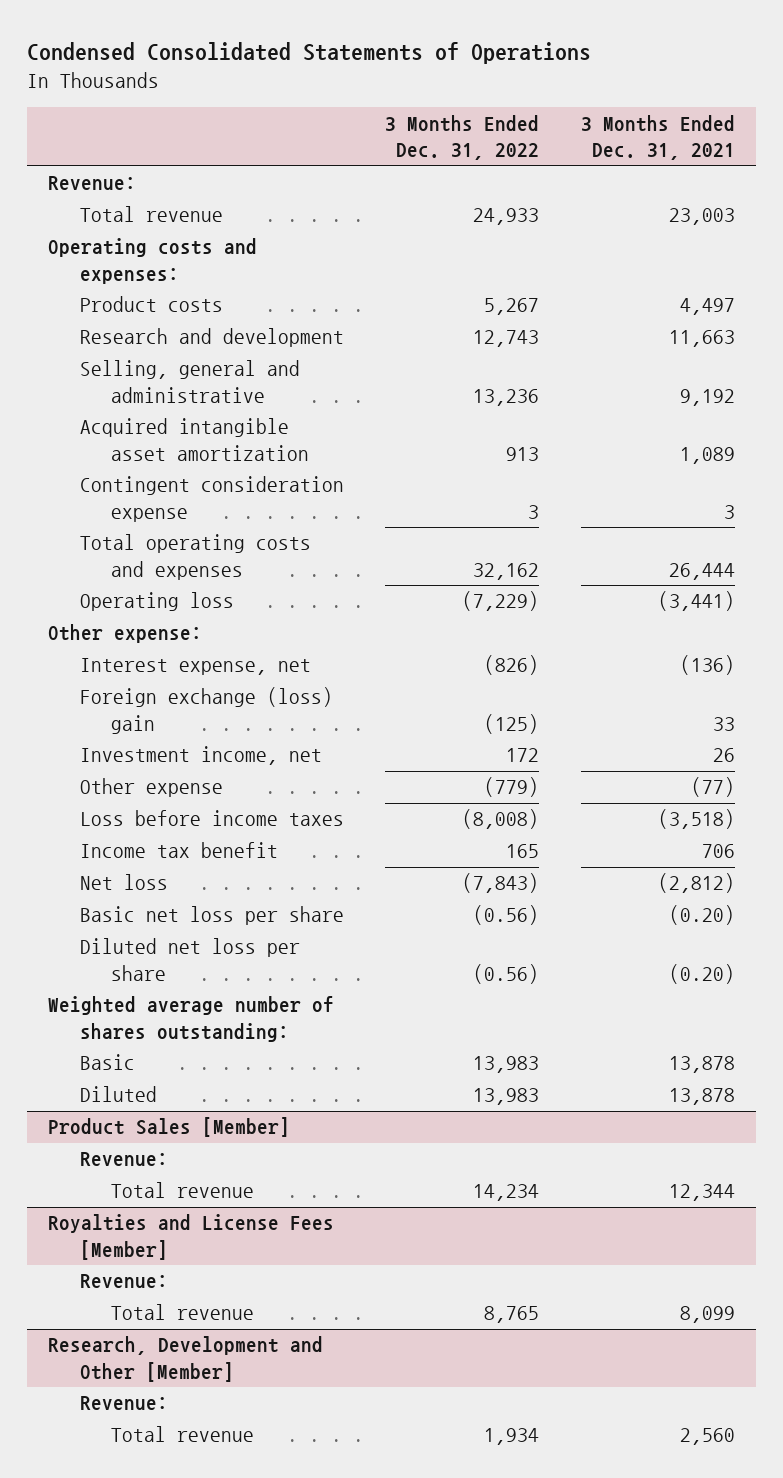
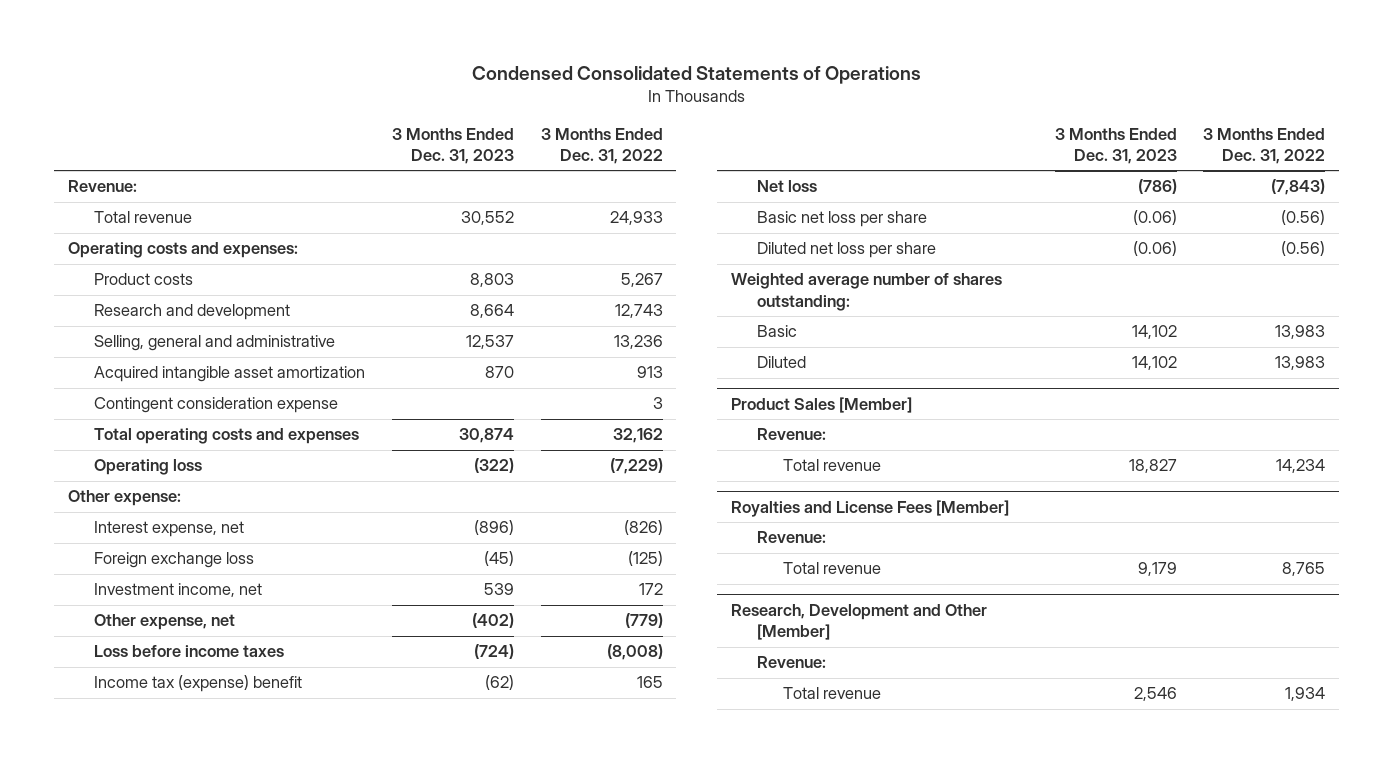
[581,114,736,161] 3 Months Ended Dec. 31, 2021 -> none
none -> [391,127,514,164] 3 Months Ended Dec. 31, 2023
[79,687,333,734] Foreign exchange (loss) gain -> [93,552,254,569] Foreign exchange loss
[79,778,223,798] Other expense -> [93,614,235,631] Other expense, net
[79,842,278,859] Income tax benefit -> [93,675,302,693] Income tax (expense) benefit

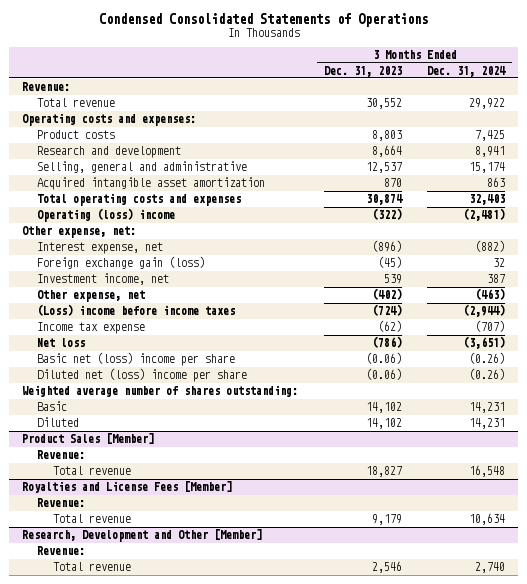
[540,127,663,164] 3 Months Ended Dec. 31, 2022 -> none
none -> [427,65,507,77] Dec. 31, 2024
[93,397,338,414] Contingent consideration expense -> none
[93,459,202,476] Operating loss -> [37,208,176,223] Operating (loss) income
[67,490,181,507] Other expense: -> [22,226,137,239] Other expense, net:
[93,552,254,569] Foreign exchange loss -> [37,256,206,270] Foreign exchange gain (loss)
[93,645,284,658] Loss before income taxes -> [37,304,236,317] (Loss) income before income taxes
[93,675,302,693] Income tax (expense) benefit -> [37,322,146,335] Income tax expense
[756,211,927,228] Basic net loss per share -> [37,352,236,367] Basic net (loss) income per share
[756,242,936,259] Diluted net loss per share -> [37,368,248,383] Diluted net (loss) income per share

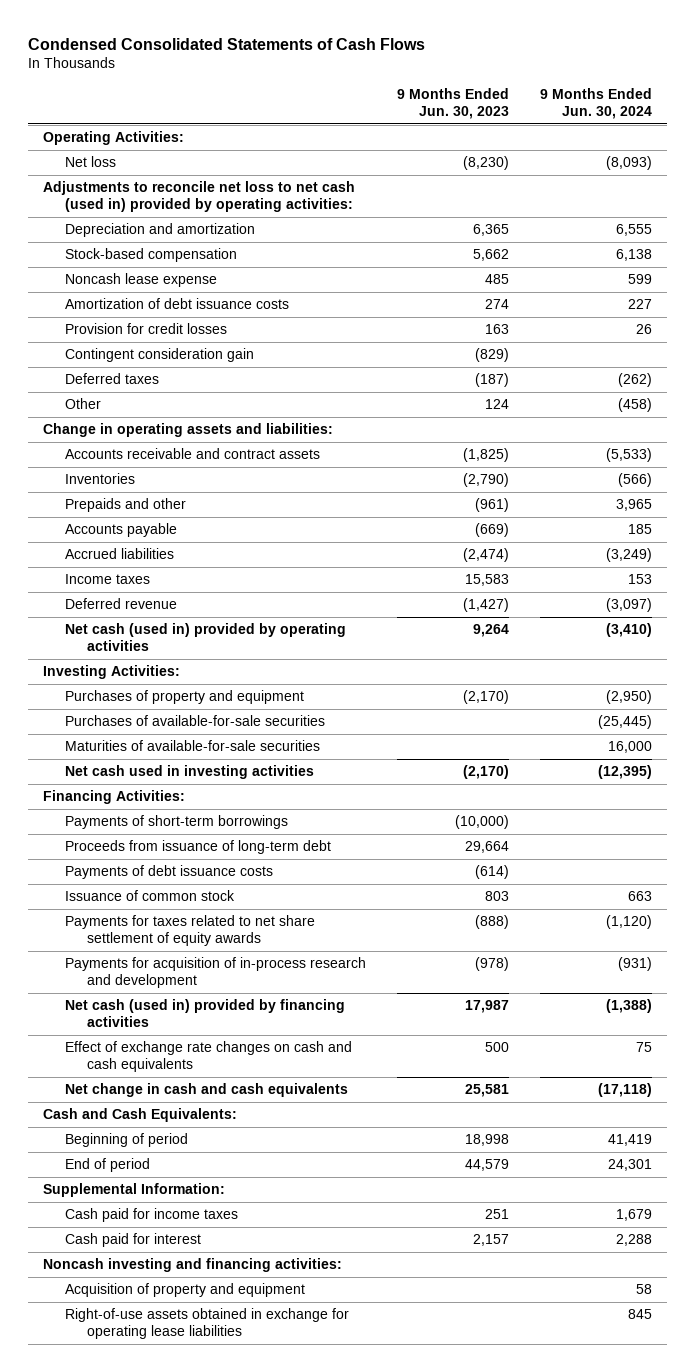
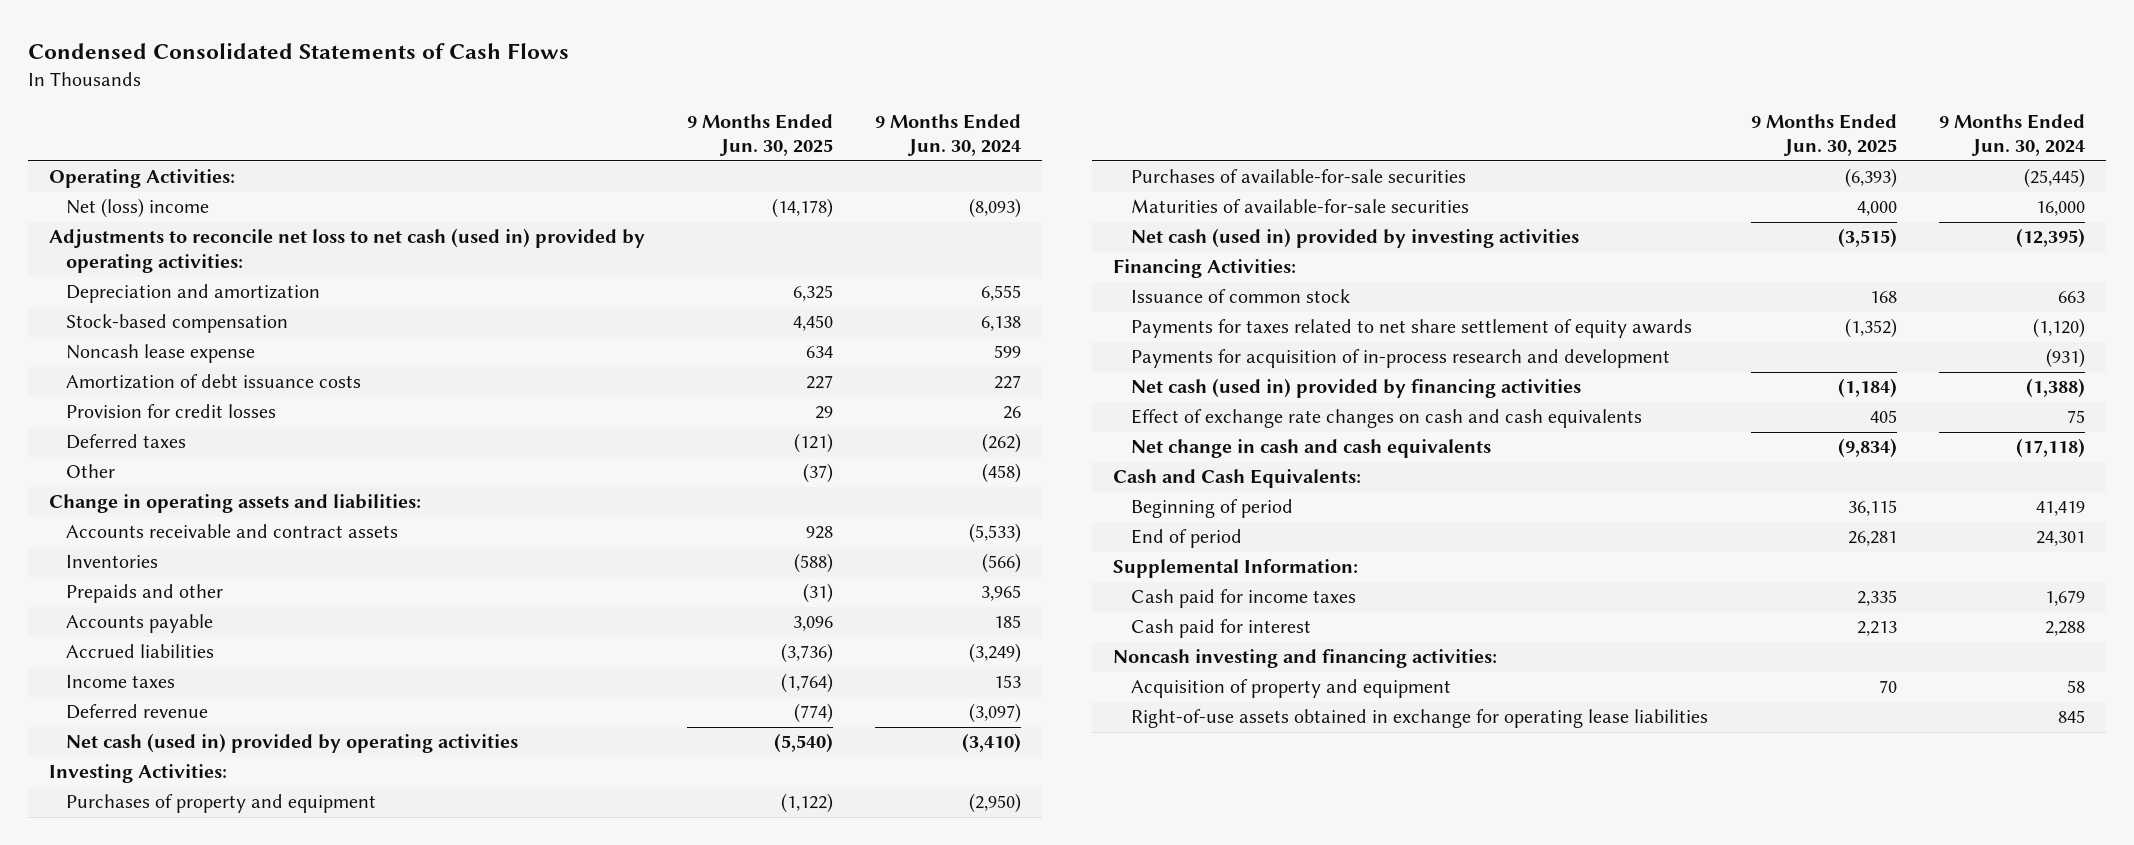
[396,88,509,120] 9 Months Ended Jun. 30, 2023 -> none
none -> [686,113,833,157] 9 Months Ended Jun. 30, 2025
[65,156,117,168] Net loss -> [66,198,210,219] Net (loss) income
[65,348,255,363] Contingent consideration gain -> none
[65,765,315,780] Net cash used in investing activities -> [1130,228,1579,249] Net cash (used in) provided by investing activities
[65,815,289,830] Payments of short-term borrowings -> none
[65,840,332,855] Proceeds from issuance of long-term debt -> none
[65,865,274,880] Payments of debt issuance costs -> none

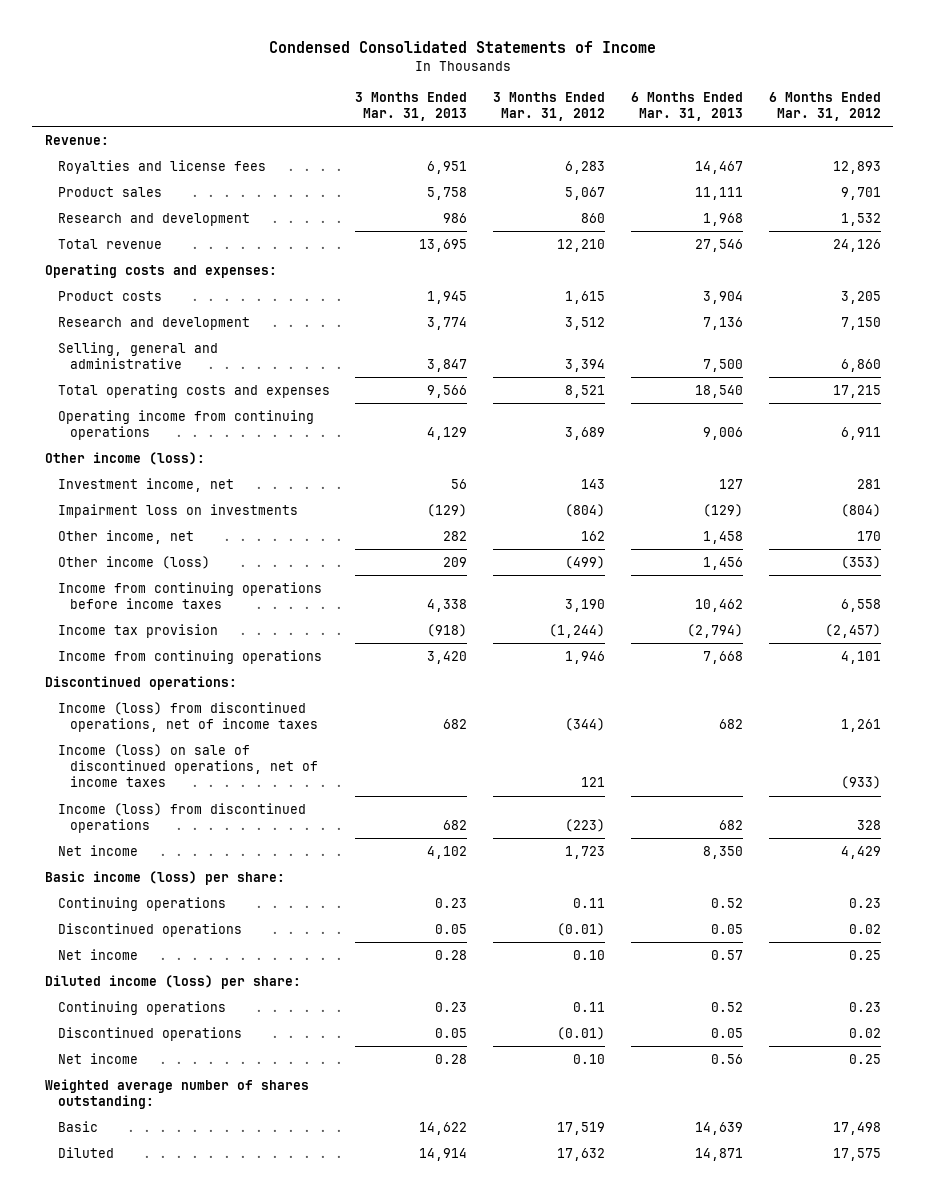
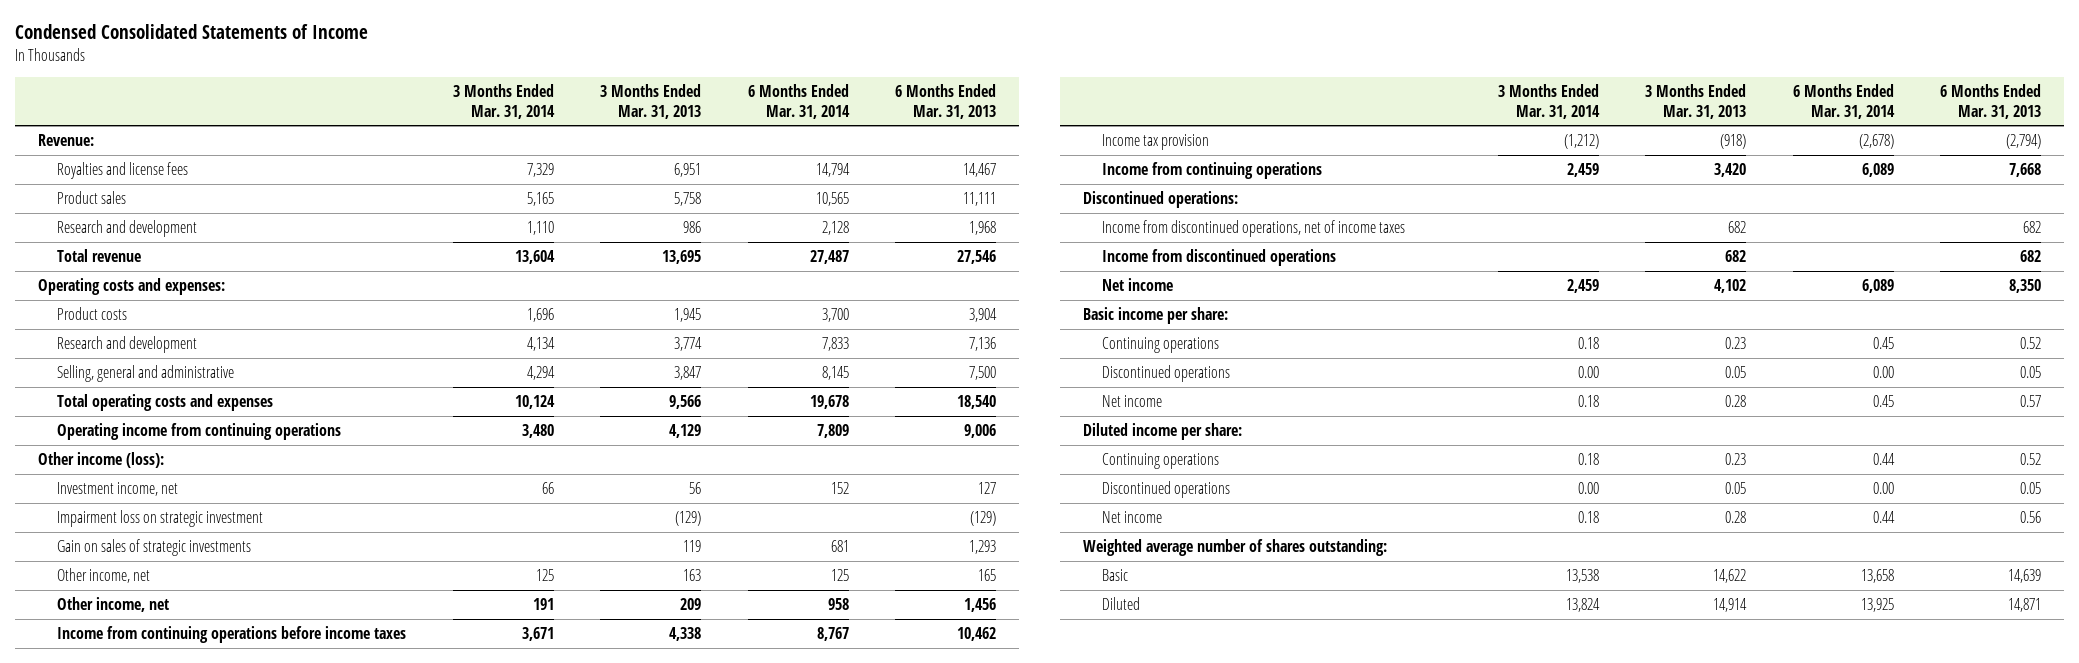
[493,91,606,121] 3 Months Ended Mar. 31, 2012 -> none
[768,91,881,121] 6 Months Ended Mar. 31, 2012 -> none
none -> [452,84,555,119] 3 Months Ended Mar. 31, 2014
none -> [747,84,850,119] 6 Months Ended Mar. 31, 2014
[57,503,298,518] Impairment loss on investments -> [57,509,264,527] Impairment loss on strategic investment
none -> [57,538,252,556] Gain on sales of strategic investments
[443,530,468,541] 282 -> [683,568,702,581] 163
[702,530,743,544] 1,458 -> [978,568,997,581] 165
[57,555,210,569] Other income (loss) -> [57,596,170,612] Other income, net
[57,743,319,788] Income (loss) on sale of discontinued operations, net of income taxes -> none
[57,701,319,733] Income (loss) from discontinued operations, net of income taxes -> [1101,219,1405,237] Income from discontinued operations, net of income taxes
[57,802,306,834] Income (loss) from discontinued operations -> [1101,248,1336,266] Income from discontinued operations
[45,870,286,885] Basic income (loss) per share: -> [1082,306,1228,324] Basic income per share:
[45,974,302,989] Diluted income (loss) per share: -> [1082,422,1242,440] Diluted income per share:

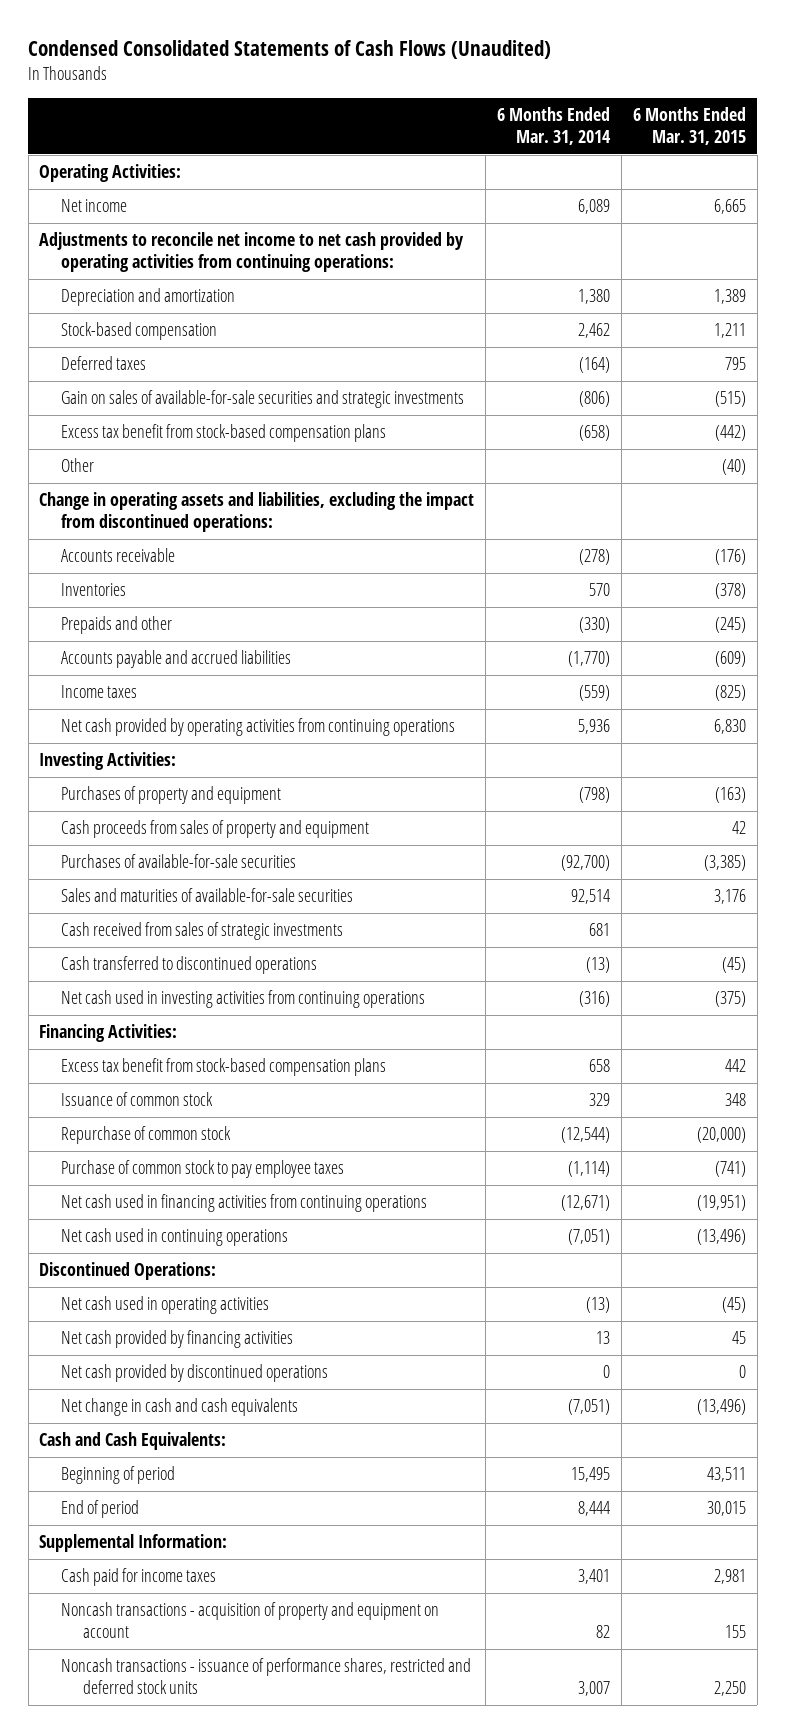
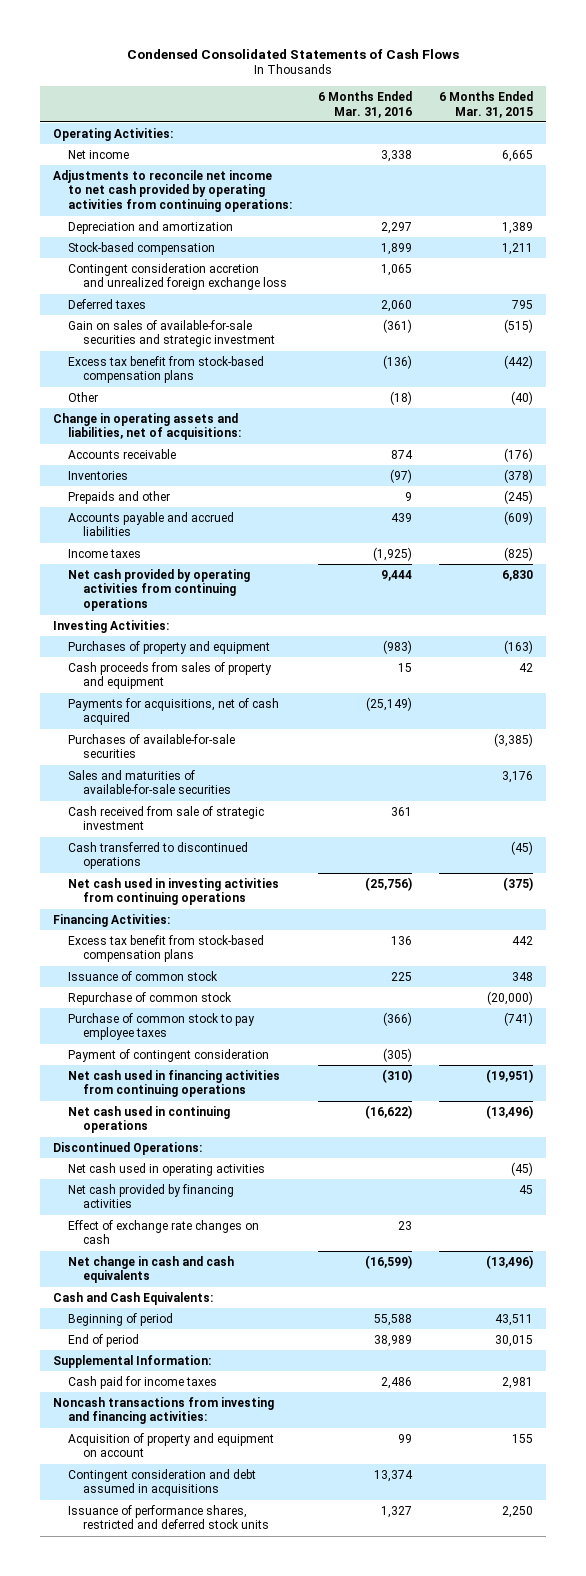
[28,39,552,59] Condensed Consolidated Statements of Cash Flows (Unaudited) -> [127,48,460,59] Condensed Consolidated Statements of Cash Flows
[497,107,612,145] 6 Months Ended Mar. 31, 2014 -> none
none -> [318,90,413,118] 6 Months Ended Mar. 31, 2016
none -> [68,262,287,291] Contingent consideration accretion and unrealized foreign exchange loss
[61,390,465,409] Gain on sales of available-for-sale securities and strategic investments -> [68,319,275,348] Gain on sales of available-for-sale securities and strategic investment
[39,492,475,532] Change in operating assets and liabilities, excluding the impact from discontinued operations: -> [53,412,242,441] Change in operating assets and liabilities, net of acquisitions:
none -> [68,697,280,726] Payments for acquisitions, net of cash acquired
[61,922,344,941] Cash received from sales of strategic investments -> [68,805,265,831] Cash received from sale of strategic investment
none -> [68,1048,270,1062] Payment of contingent consideration
[61,1364,329,1383] Net cash provided by discontinued operations -> none
none -> [68,1219,260,1245] Effect of exchange rate changes on cash
none -> [53,1396,275,1425] Noncash transactions from investing and financing activities:
[61,1602,440,1638] Noncash transactions - acquisition of property and equipment on account -> [68,1432,275,1458] Acquisition of property and equipment on account
none -> [68,1468,257,1497] Contingent consideration and debt assumed in acquisitions
[61,1658,472,1694] Noncash transactions - issuance of performance shares, restricted and deferred stock units -> [68,1504,269,1530] Issuance of performance shares, restricted and deferred stock units

